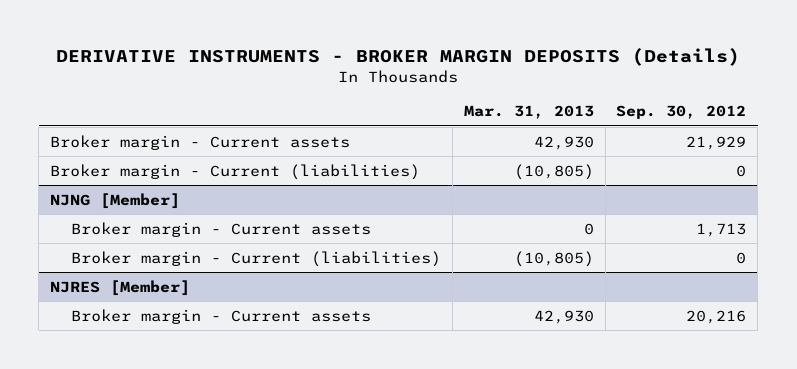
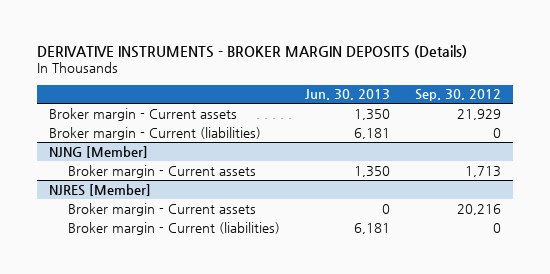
[463,105,594,120] Mar. 31, 2013 -> none
none -> [304,89,390,101] Jun. 30, 2013
[71,250,442,267] Broker margin - Current (liabilities) -> none
none -> [67,221,280,235] Broker margin - Current (liabilities)

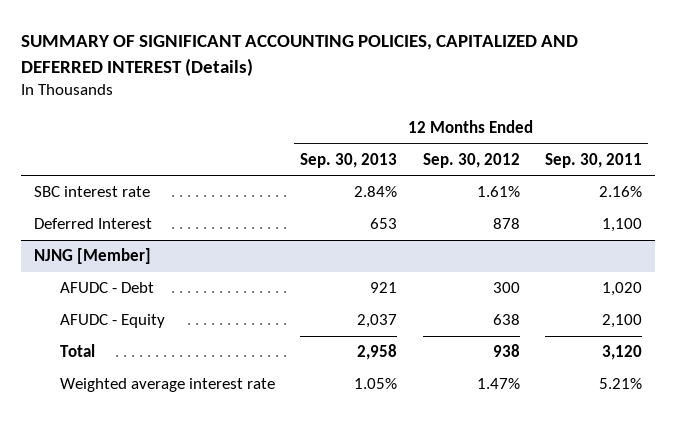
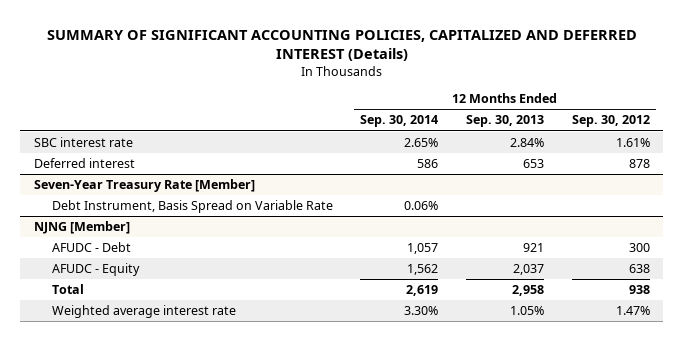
[545,152,643,168] Sep. 30, 2011 -> none
none -> [360,115,439,128] Sep. 30, 2014
[33,218,152,230] Deferred Interest -> [34,158,136,169] Deferred interest
none -> [34,179,256,193] Seven-Year Treasury Rate [Member]
none -> [51,200,333,214] Debt Instrument, Basis Spread on Variable Rate

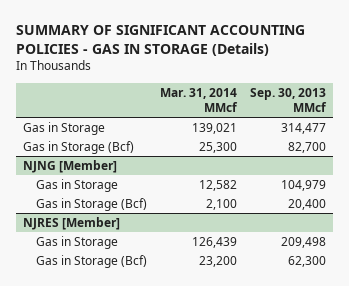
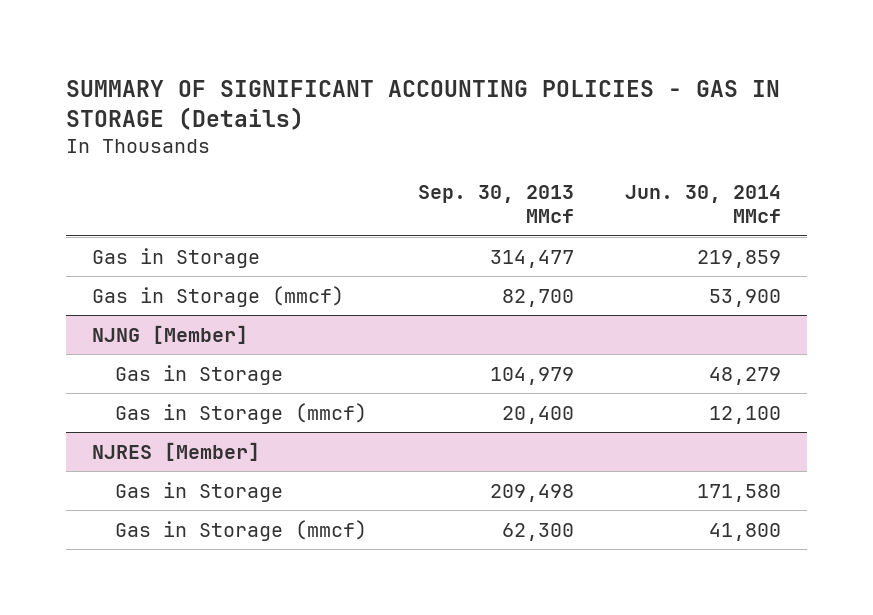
[159,87,238,112] Mar. 31, 2014 MMcf -> none
none -> [625,185,782,224] Jun. 30, 2014 MMcf
[23,141,135,155] Gas in Storage (Bcf) -> [92,285,345,307] Gas in Storage (mmcf)
[35,198,147,212] Gas in Storage (Bcf) -> [114,402,367,424] Gas in Storage (mmcf)
[35,255,147,269] Gas in Storage (Bcf) -> [114,519,367,541] Gas in Storage (mmcf)

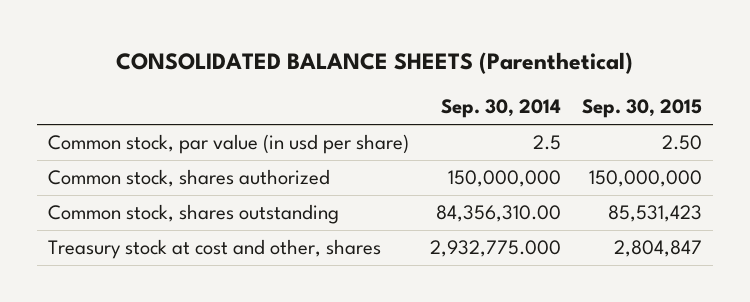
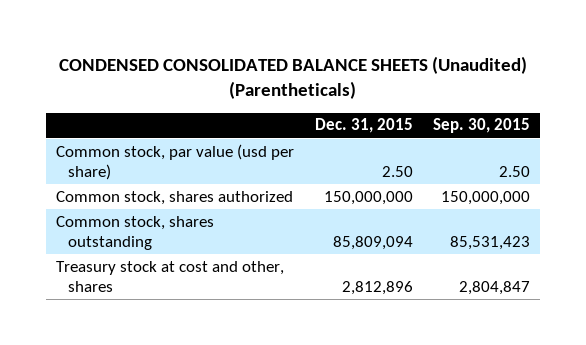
[116,51,634,74] CONSOLIDATED BALANCE SHEETS (Parenthetical) -> [59,55,528,100] CONDENSED CONSOLIDATED BALANCE SHEETS (Unaudited) (Parentheticals)
[441,99,562,119] Sep. 30, 2014 -> none
none -> [314,118,413,134] Dec. 31, 2015
[47,134,409,155] Common stock, par value (in usd per share) -> [55,143,294,180] Common stock, par value (usd per share)

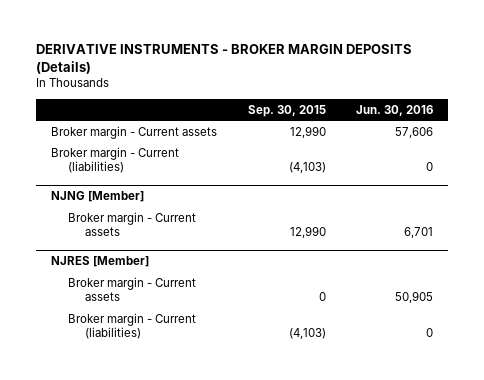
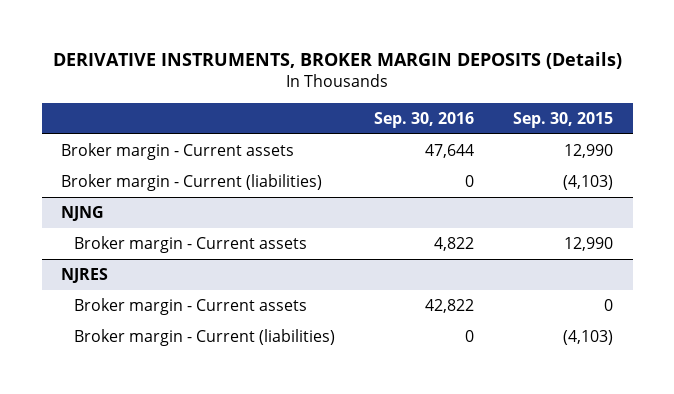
[36,43,413,74] DERIVATIVE INSTRUMENTS - BROKER MARGIN DEPOSITS (Details) -> [53,51,623,69] DERIVATIVE INSTRUMENTS, BROKER MARGIN DEPOSITS (Details)
[356,104,434,116] Jun. 30, 2016 -> none
none -> [374,111,475,128] Sep. 30, 2016
[51,191,145,203] NJNG [Member] -> [60,205,104,221] NJNG
[51,256,150,268] NJRES [Member] -> [60,267,108,283] NJRES

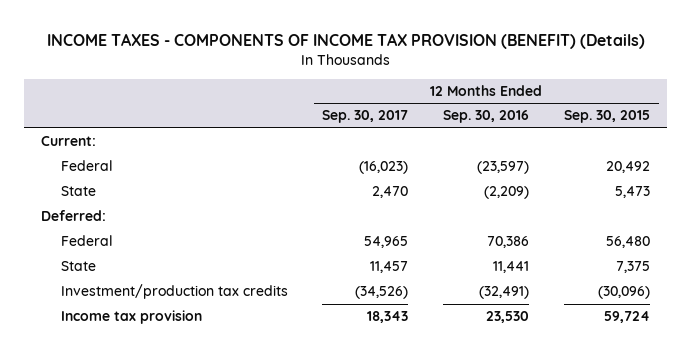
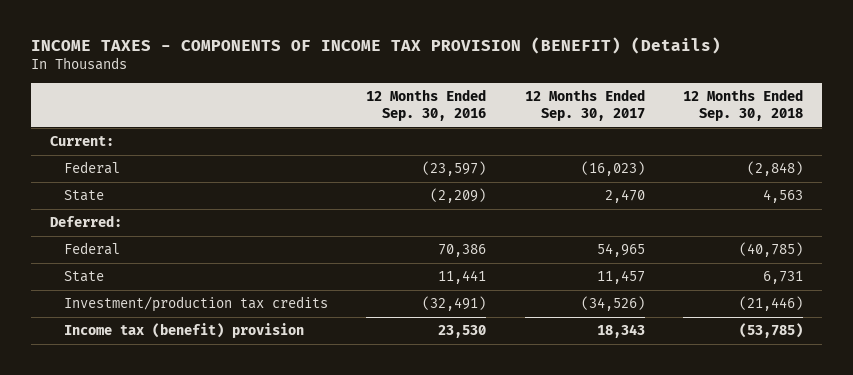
[563,110,650,124] Sep. 30, 2015 -> none
none -> [682,88,803,121] 12 Months Ended Sep. 30, 2018
[60,310,202,325] Income tax provision -> [64,322,305,338] Income tax (benefit) provision

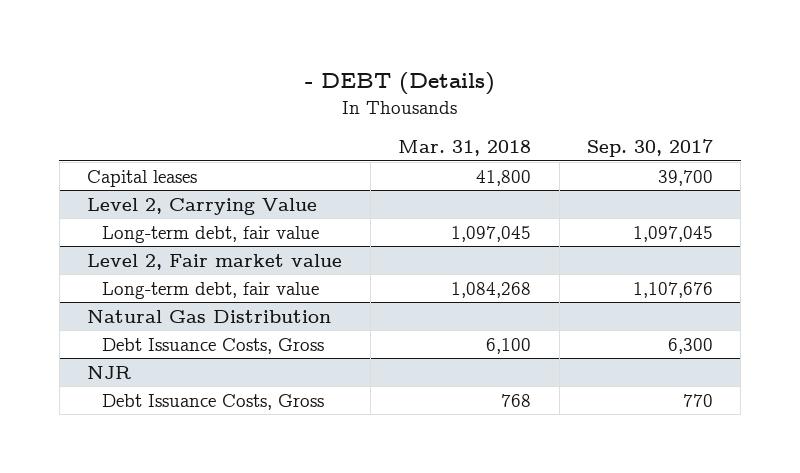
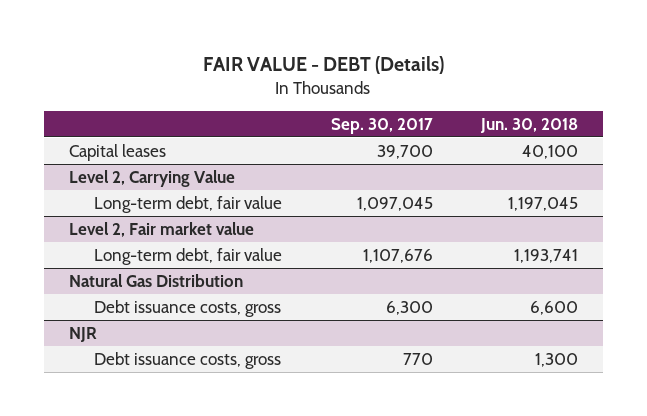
[305,72,496,96] - DEBT (Details) -> [203,55,445,74] FAIR VALUE - DEBT (Details)
[398,140,532,157] Mar. 31, 2018 -> none
none -> [480,117,579,133] Jun. 30, 2018
[102,337,325,354] Debt Issuance Costs, Gross -> [94,300,282,318] Debt issuance costs, gross
[102,393,325,410] Debt Issuance Costs, Gross -> [94,352,282,370] Debt issuance costs, gross

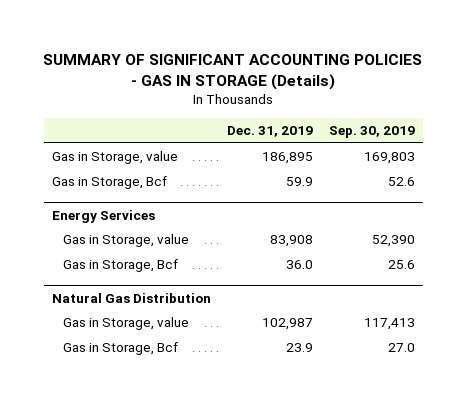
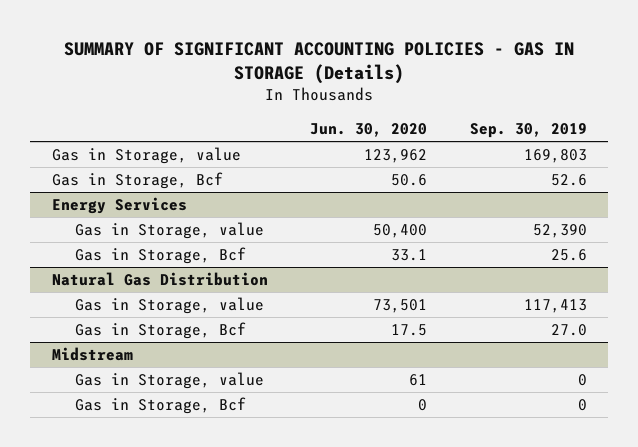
[226,126,313,138] Dec. 31, 2019 -> none
none -> [310,123,428,138] Jun. 30, 2020
none -> [51,347,133,362] Midstream
none -> [74,372,264,390] Gas in Storage, value
none -> [74,397,246,415] Gas in Storage, Bcf

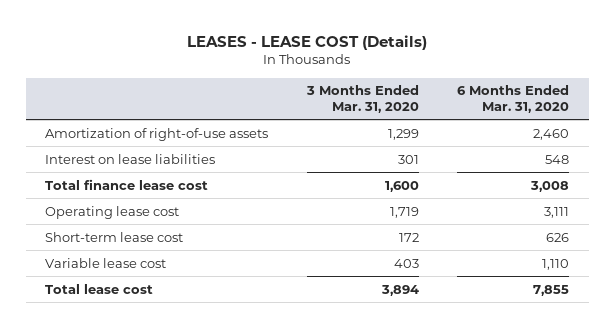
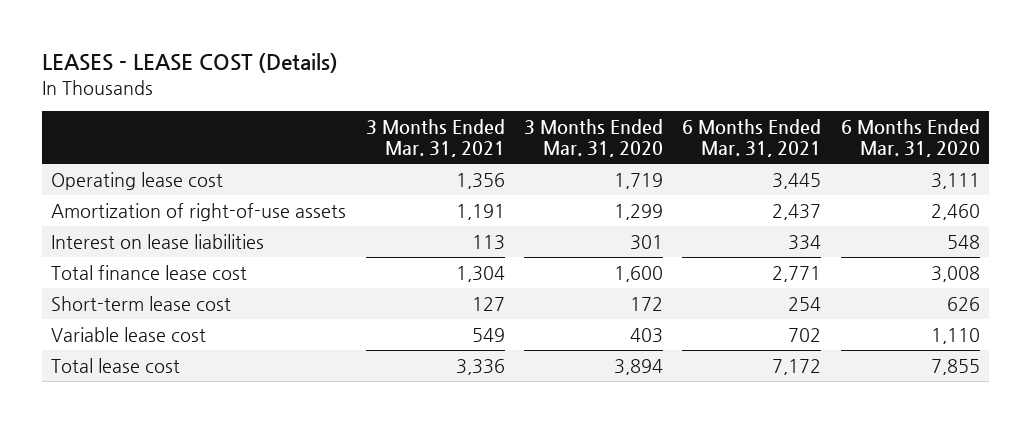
none -> [365,118,505,158] 3 Months Ended Mar. 31, 2021
none -> [682,118,822,158] 6 Months Ended Mar. 31, 2021
[45,205,180,219] Operating lease cost -> [51,171,224,190] Operating lease cost

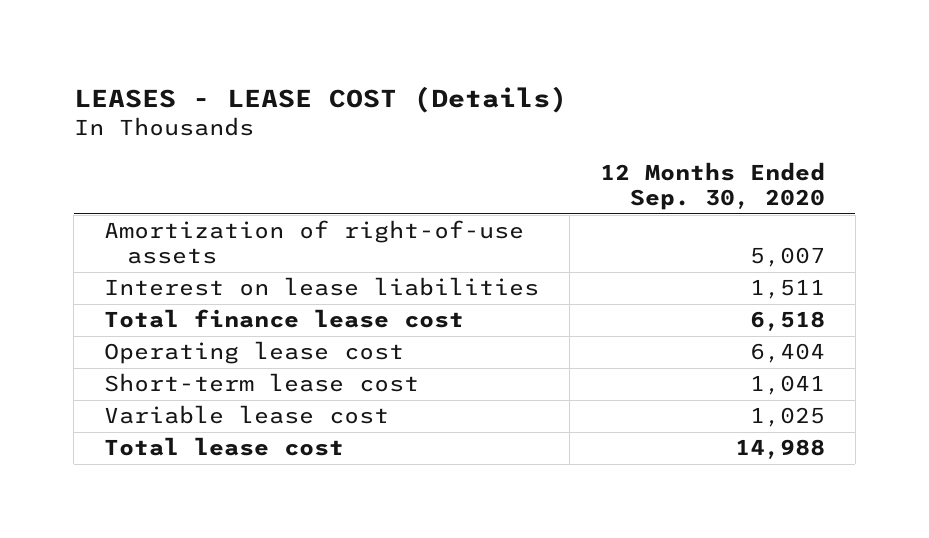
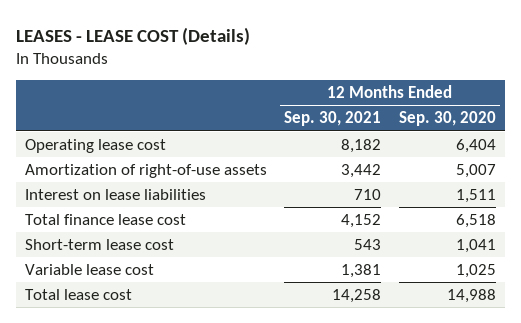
none -> [284,111,382,127] Sep. 30, 2021
[104,341,405,365] Operating lease cost -> [24,138,166,153] Operating lease cost

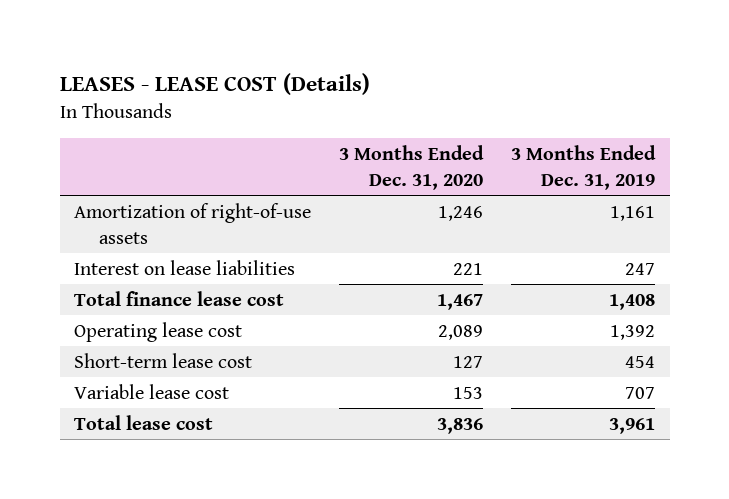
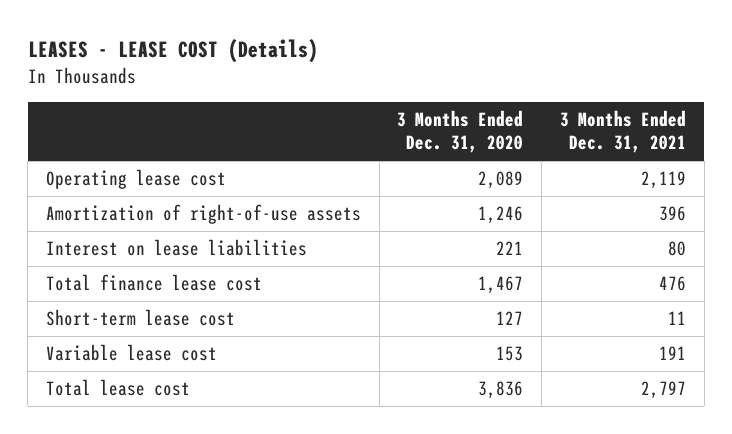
[511,144,657,190] 3 Months Ended Dec. 31, 2019 -> none
none -> [559,110,686,154] 3 Months Ended Dec. 31, 2021
[73,321,242,342] Operating lease cost -> [45,168,226,189] Operating lease cost

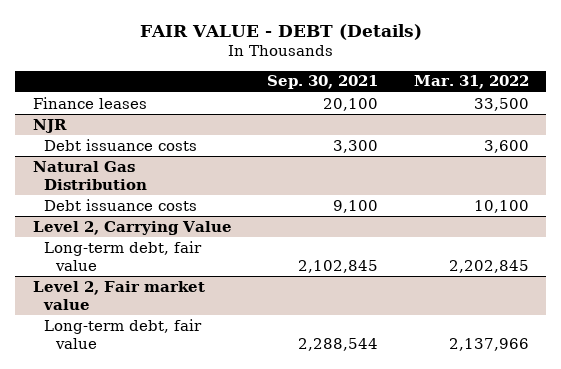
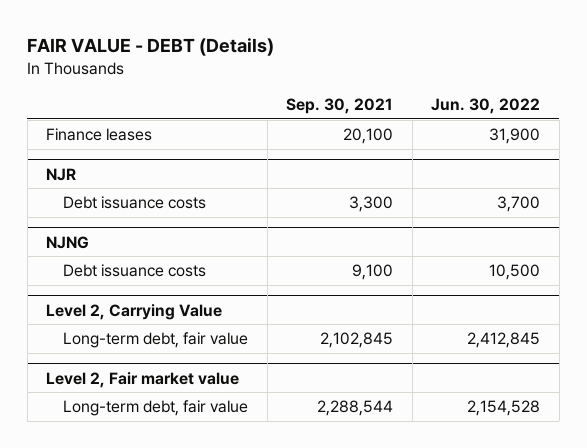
[413,75,529,90] Mar. 31, 2022 -> none
none -> [431,98,541,115] Jun. 30, 2022
[32,160,148,190] Natural Gas Distribution -> [46,235,90,249] NJNG

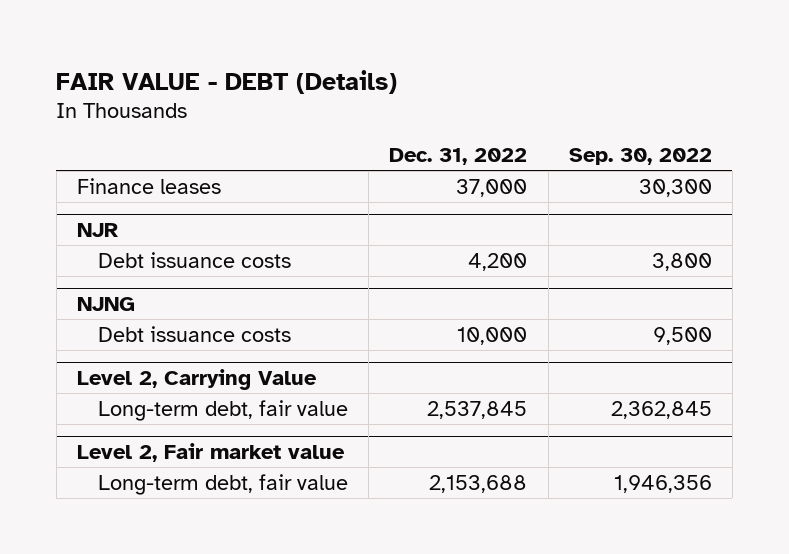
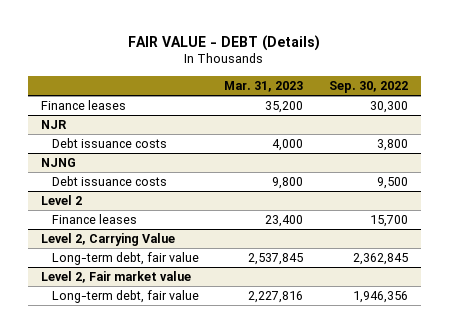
[389,148,528,166] Dec. 31, 2022 -> none
none -> [224,80,304,92] Mar. 31, 2023
none -> [40,195,82,206] Level 2
none -> [51,214,137,225] Finance leases

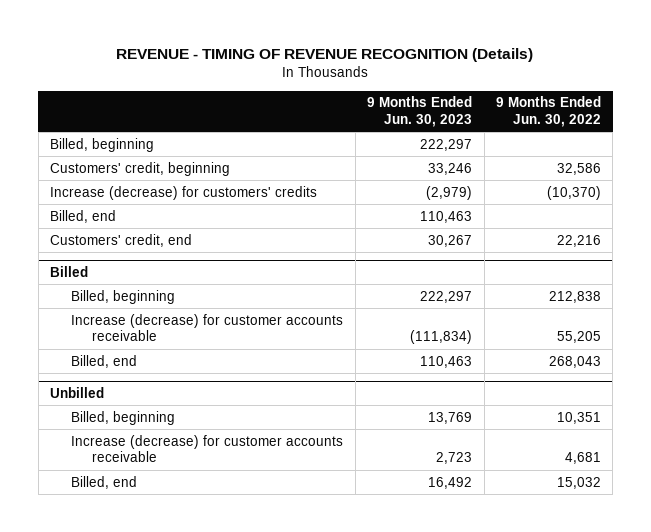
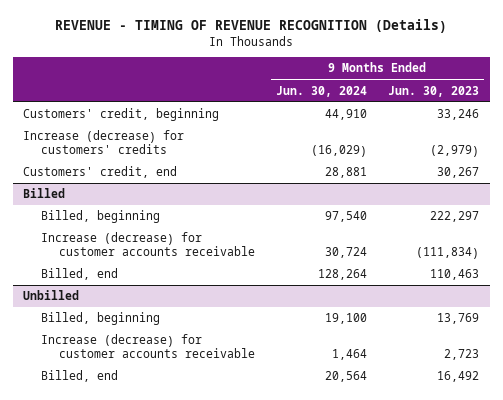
[496,96,602,128] 9 Months Ended Jun. 30, 2022 -> none
none -> [275,85,367,97] Jun. 30, 2024
[49,137,154,152] Billed, beginning -> none
[49,209,116,223] Billed, end -> none

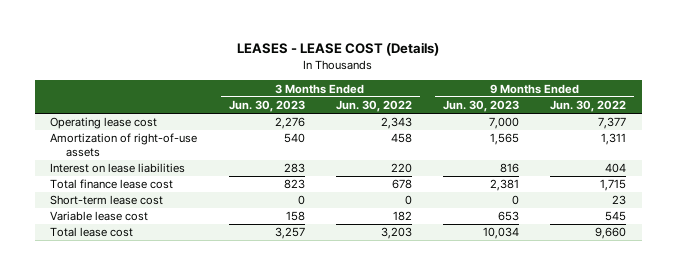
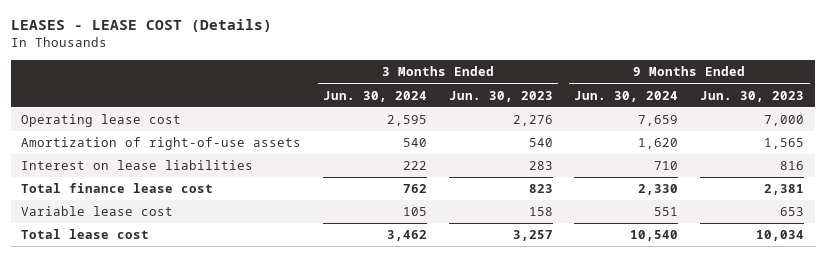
[335,100,412,113] Jun. 30, 2022 -> none
[550,100,627,113] Jun. 30, 2022 -> none
none -> [323,90,428,102] Jun. 30, 2024
none -> [574,90,679,102] Jun. 30, 2024
[50,195,164,206] Short-term lease cost -> none

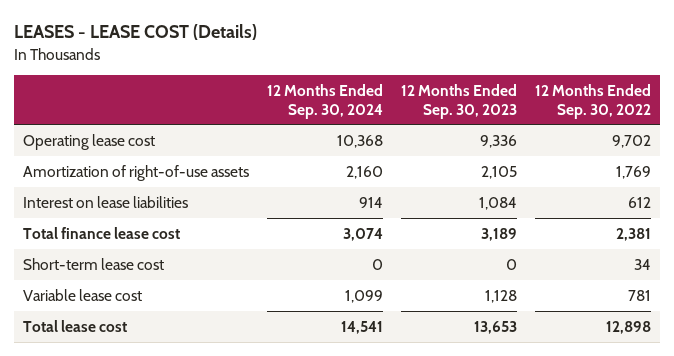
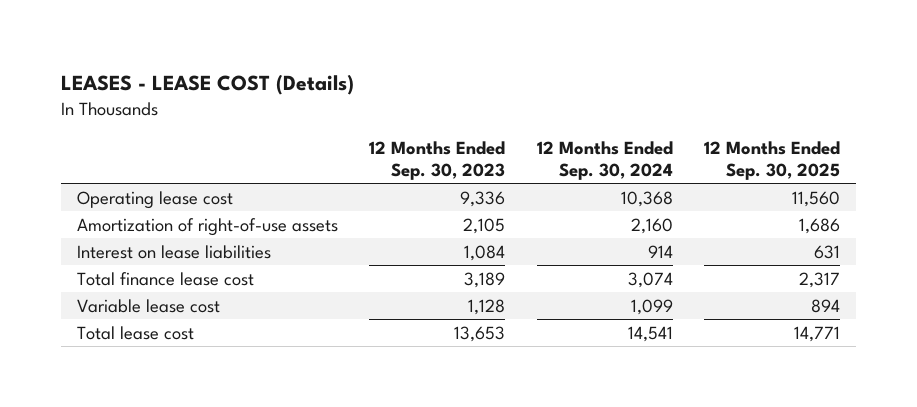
[535,84,652,119] 12 Months Ended Sep. 30, 2022 -> none
none -> [704,140,841,180] 12 Months Ended Sep. 30, 2025
[23,257,165,270] Short-term lease cost -> none

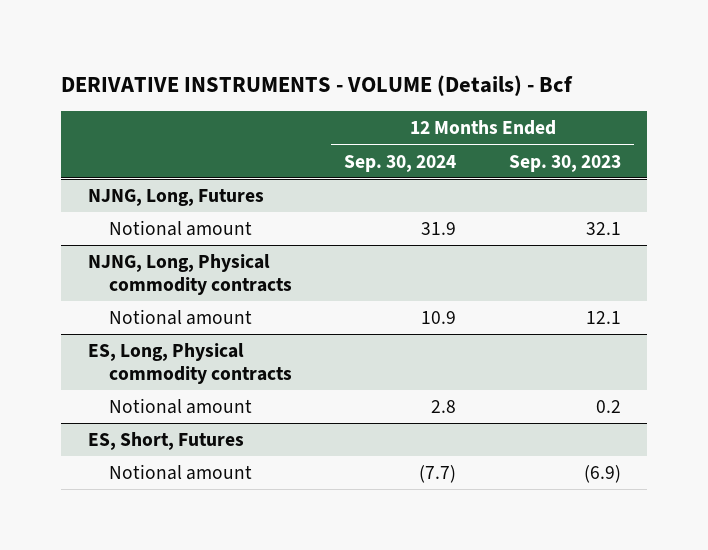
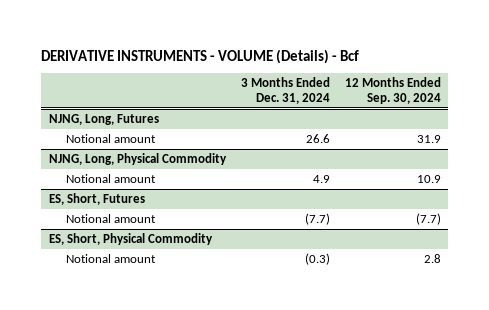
[508,154,621,172] Sep. 30, 2023 -> none
none -> [240,77,330,105] 3 Months Ended Dec. 31, 2024
[87,254,292,295] NJNG, Long, Physical commodity contracts -> [48,152,227,165] NJNG, Long, Physical Commodity
[87,343,292,384] ES, Long, Physical commodity contracts -> none
[108,398,252,415] Notional amount -> none
none -> [48,232,213,245] ES, Short, Physical Commodity
none -> [66,253,157,263] Notional amount

